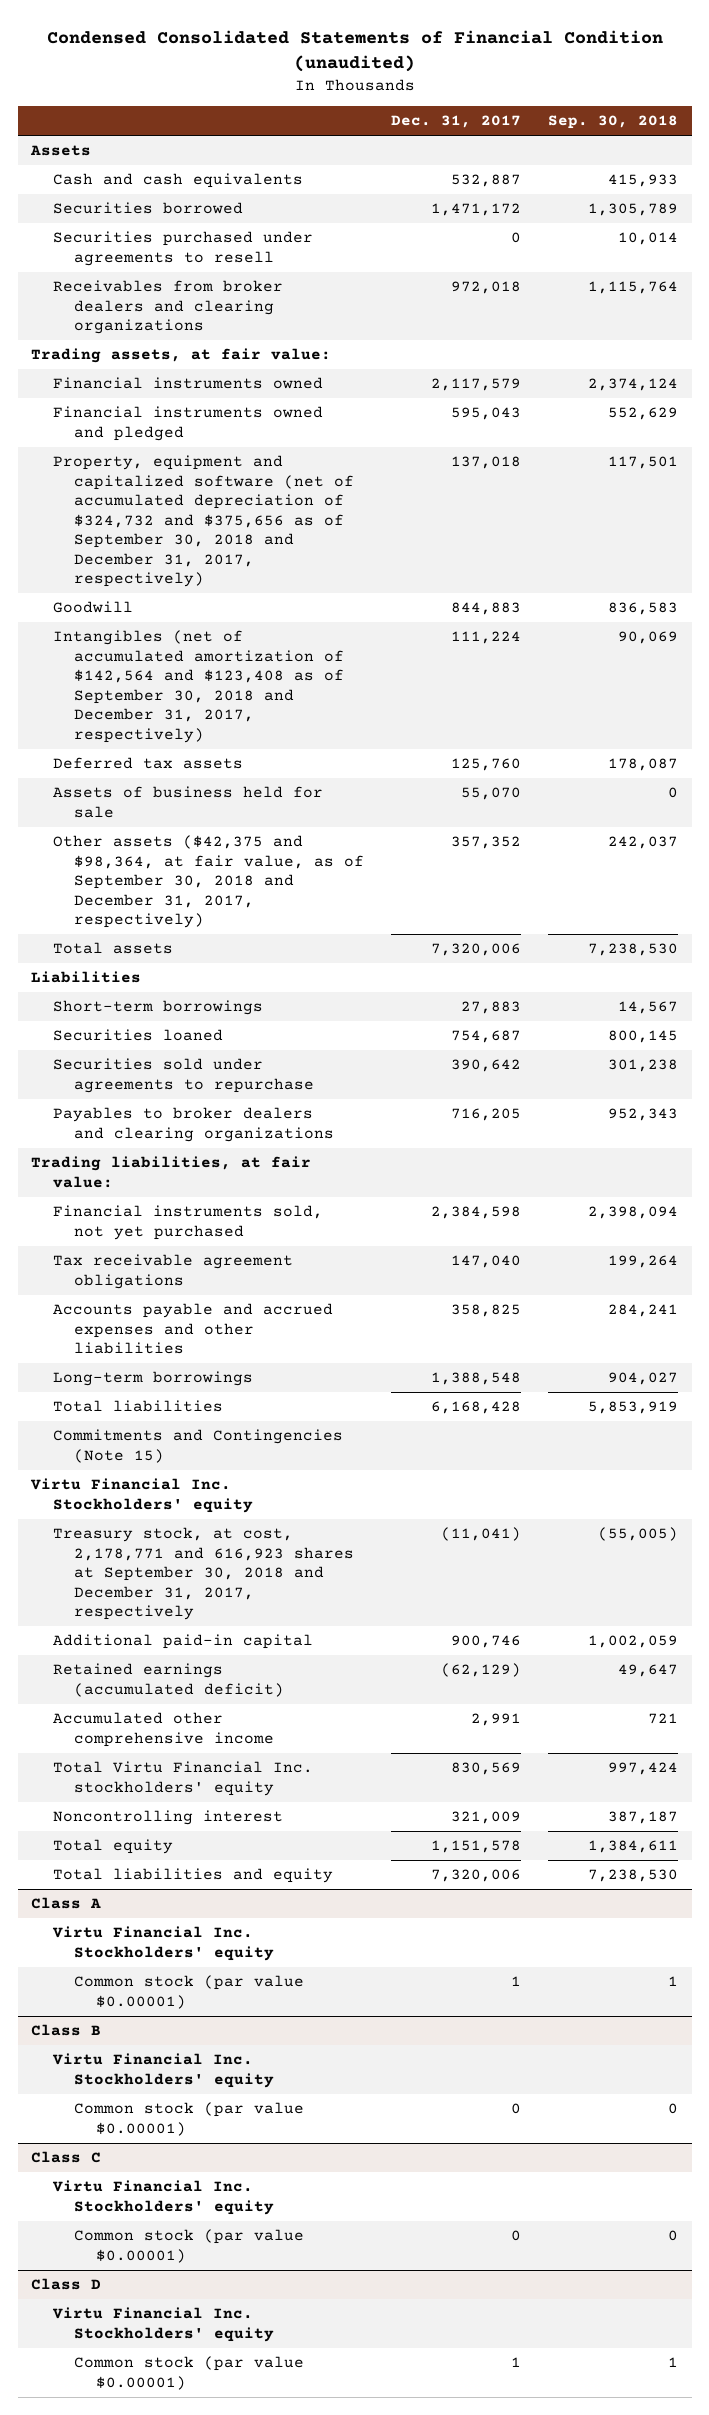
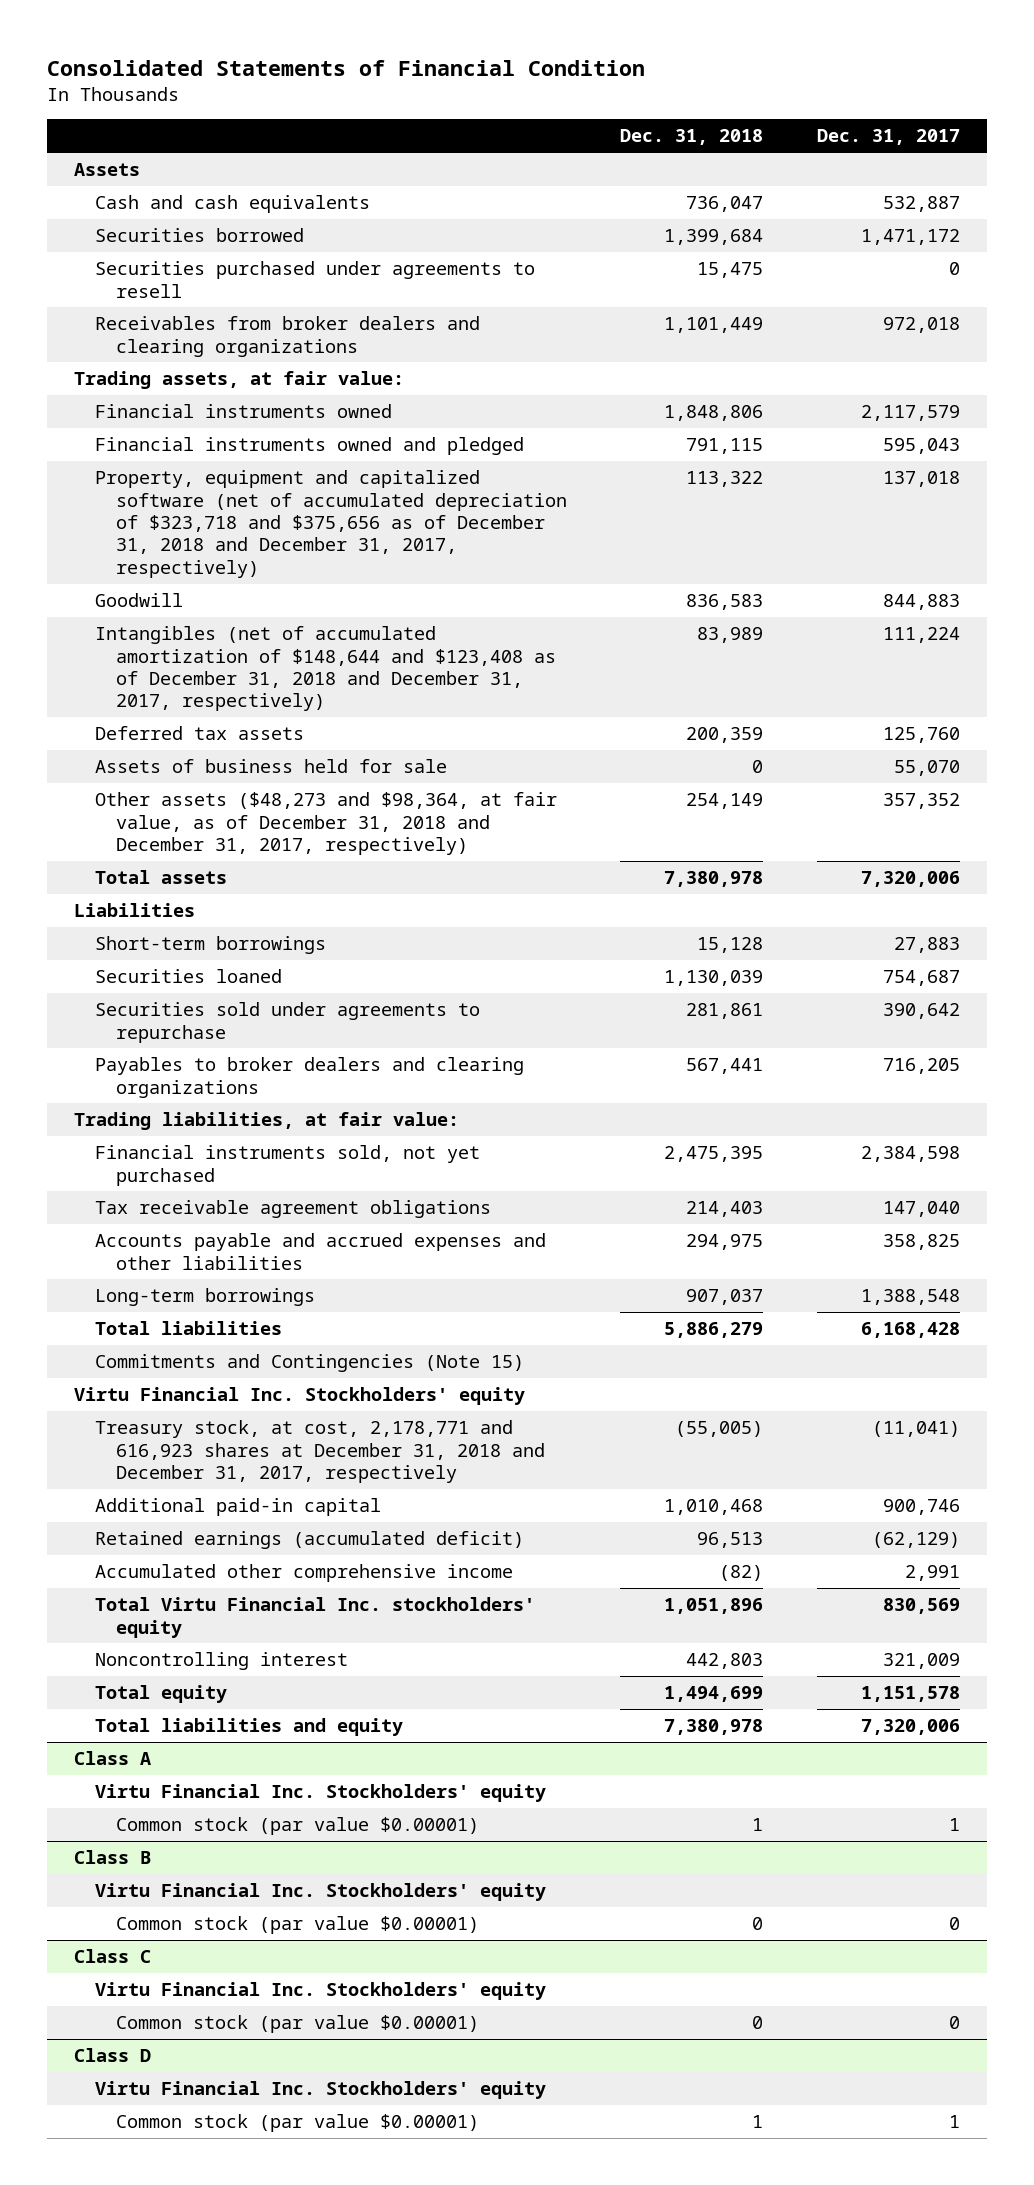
[46,29,663,72] Condensed Consolidated Statements of Financial Condition (unaudited) -> [46,59,645,76] Consolidated Statements of Financial Condition
[548,115,679,130] Sep. 30, 2018 -> none
none -> [620,129,764,146] Dec. 31, 2018
[52,455,355,588] Property, equipment and capitalized software (net of accumulated depreciation of $324,732 and $375,656 as of September 30, 2018 and December 31, 2017, respectively) -> [94,470,567,578] Property, equipment and capitalized software (net of accumulated depreciation of $323,718 and $375,656 as of December 31, 2018 and December 31, 2017, respectively)
[52,630,345,743] Intangibles (net of accumulated amortization of $142,564 and $123,408 as of September 30, 2018 and December 31, 2017, respectively) -> [94,626,556,712] Intangibles (net of accumulated amortization of $148,644 and $123,408 as of December 31, 2018 and December 31, 2017, respectively)
[52,835,365,929] Other assets ($42,375 and $98,364, at fair value, as of September 30, 2018 and December 31, 2017, respectively) -> [94,792,557,855] Other assets ($48,273 and $98,364, at fair value, as of December 31, 2018 and December 31, 2017, respectively)
[52,1527,355,1621] Treasury stock, at cost, 2,178,771 and 616,923 shares at September 30, 2018 and December 31, 2017, respectively -> [94,1420,545,1483] Treasury stock, at cost, 2,178,771 and 616,923 shares at December 31, 2018 and December 31, 2017, respectively

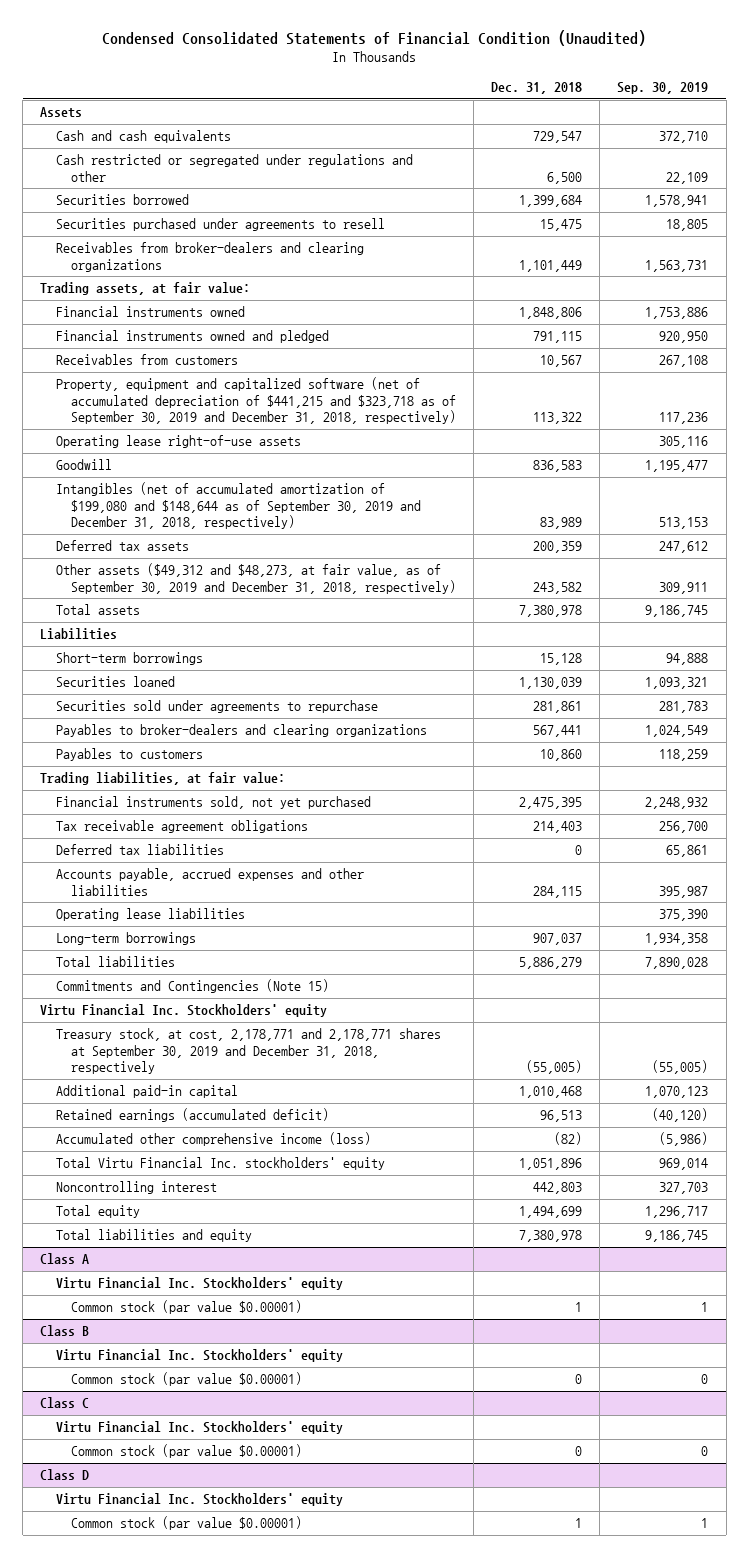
[46,59,645,76] Consolidated Statements of Financial Condition -> [102,30,647,47] Condensed Consolidated Statements of Financial Condition (Unaudited)
[817,129,961,146] Dec. 31, 2017 -> none
none -> [617,81,709,94] Sep. 30, 2019
[686,196,764,213] 736,047 -> [533,131,583,144] 729,547
none -> [55,154,413,182] Cash restricted or segregated under regulations and other
[94,316,480,357] Receivables from broker dealers and clearing organizations -> [55,242,364,272] Receivables from broker-dealers and clearing organizations
none -> [55,354,238,366] Receivables from customers
[94,470,567,578] Property, equipment and capitalized software (net of accumulated depreciation of $323,718 and $375,656 as of December 31, 2018 and December 31, 2017, respectively) -> [55,377,456,424] Property, equipment and capitalized software (net of accumulated depreciation of $441,215 and $323,718 as of September 30, 2019 and December 31, 2018, respectively)
none -> [55,435,301,449] Operating lease right-of-use assets
[94,626,556,712] Intangibles (net of accumulated amortization of $148,644 and $123,408 as of December 31, 2018 and December 31, 2017, respectively) -> [55,482,421,529] Intangibles (net of accumulated amortization of $199,080 and $148,644 as of September 30, 2019 and December 31, 2018, respectively)
[94,759,447,774] Assets of business held for sale -> none
[94,792,557,855] Other assets ($48,273 and $98,364, at fair value, as of December 31, 2018 and December 31, 2017, respectively) -> [55,563,456,594] Other assets ($49,312 and $48,273, at fair value, as of September 30, 2019 and December 31, 2018, respectively)
[686,793,764,810] 254,149 -> [533,581,583,594] 243,582
[94,1057,524,1098] Payables to broker dealers and clearing organizations -> [55,724,427,738] Payables to broker-dealers and clearing organizations
none -> [55,748,203,762] Payables to customers
none -> [55,844,224,856] Deferred tax liabilities
[94,1233,546,1270] Accounts payable and accrued expenses and other liabilities -> [55,868,364,896] Accounts payable, accrued expenses and other liabilities
[686,1234,764,1251] 294,975 -> [533,885,583,898] 284,115
none -> [55,908,245,922] Operating lease liabilities
[94,1420,545,1483] Treasury stock, at cost, 2,178,771 and 616,923 shares at December 31, 2018 and December 31, 2017, respectively -> [55,1028,441,1074] Treasury stock, at cost, 2,178,771 and 2,178,771 shares at September 30, 2019 and December 31, 2018, respectively
[94,1564,513,1583] Accumulated other comprehensive income -> [55,1132,371,1147] Accumulated other comprehensive income (loss)

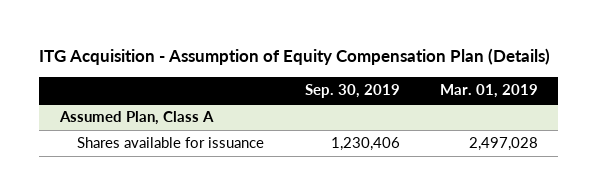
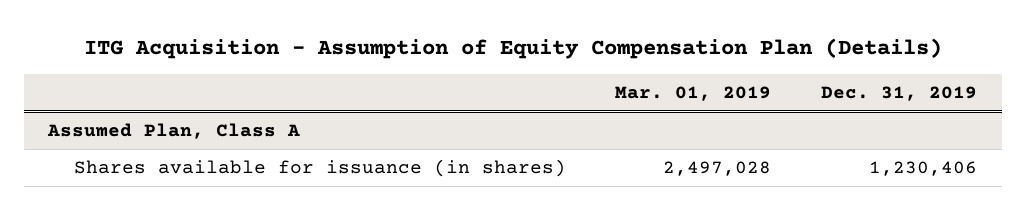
[304,84,400,99] Sep. 30, 2019 -> none
none -> [820,85,977,101] Dec. 31, 2019
[77,137,265,149] Shares available for issuance -> [74,159,567,178] Shares available for issuance (in shares)

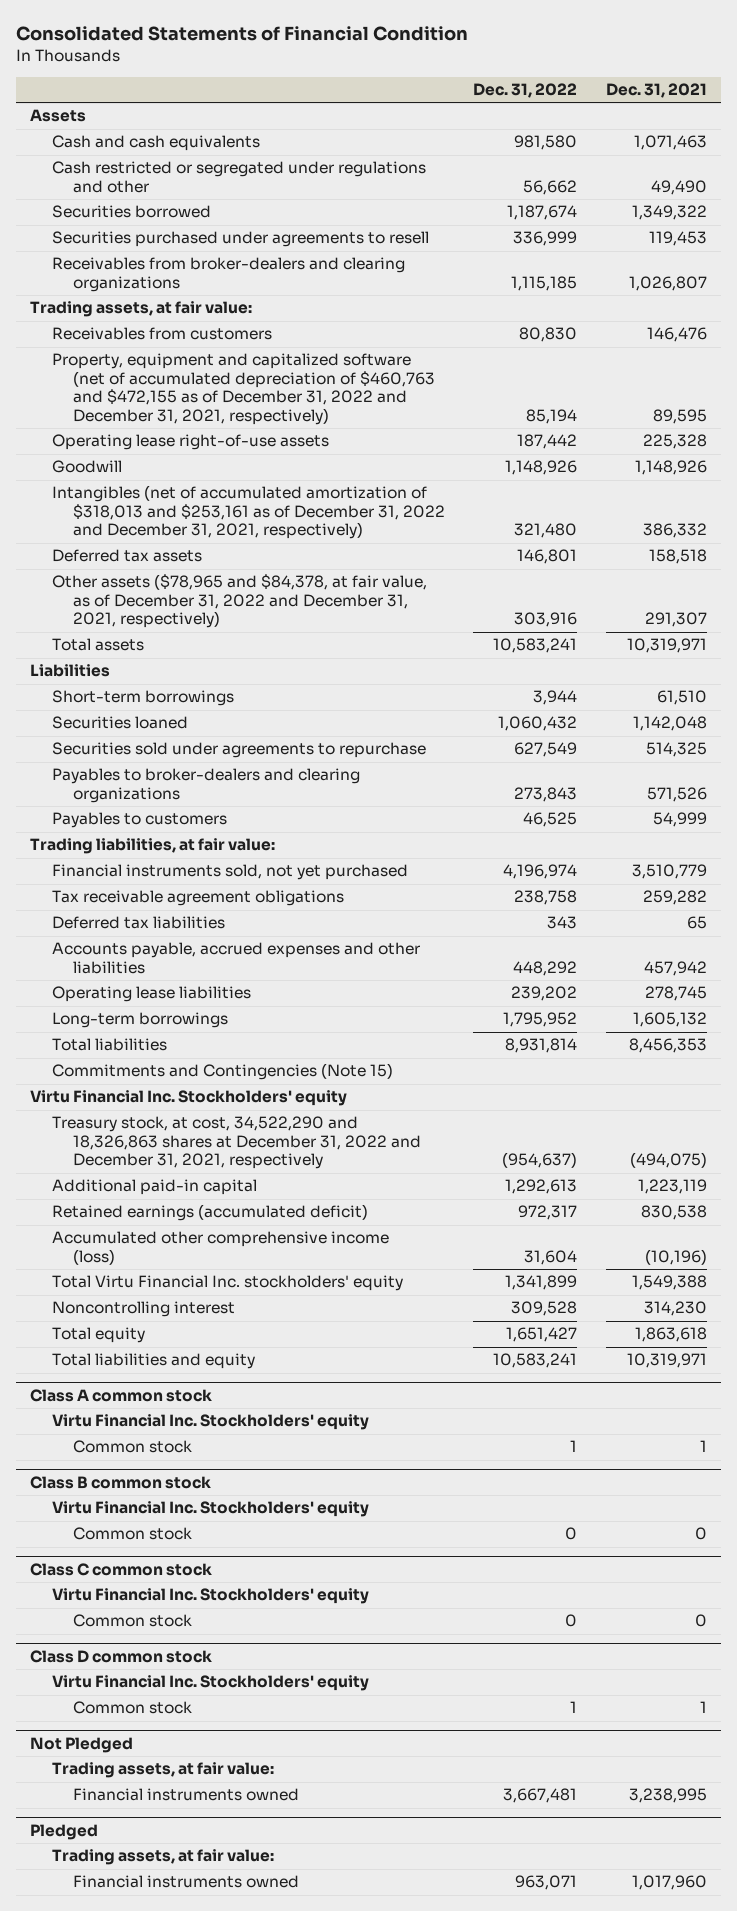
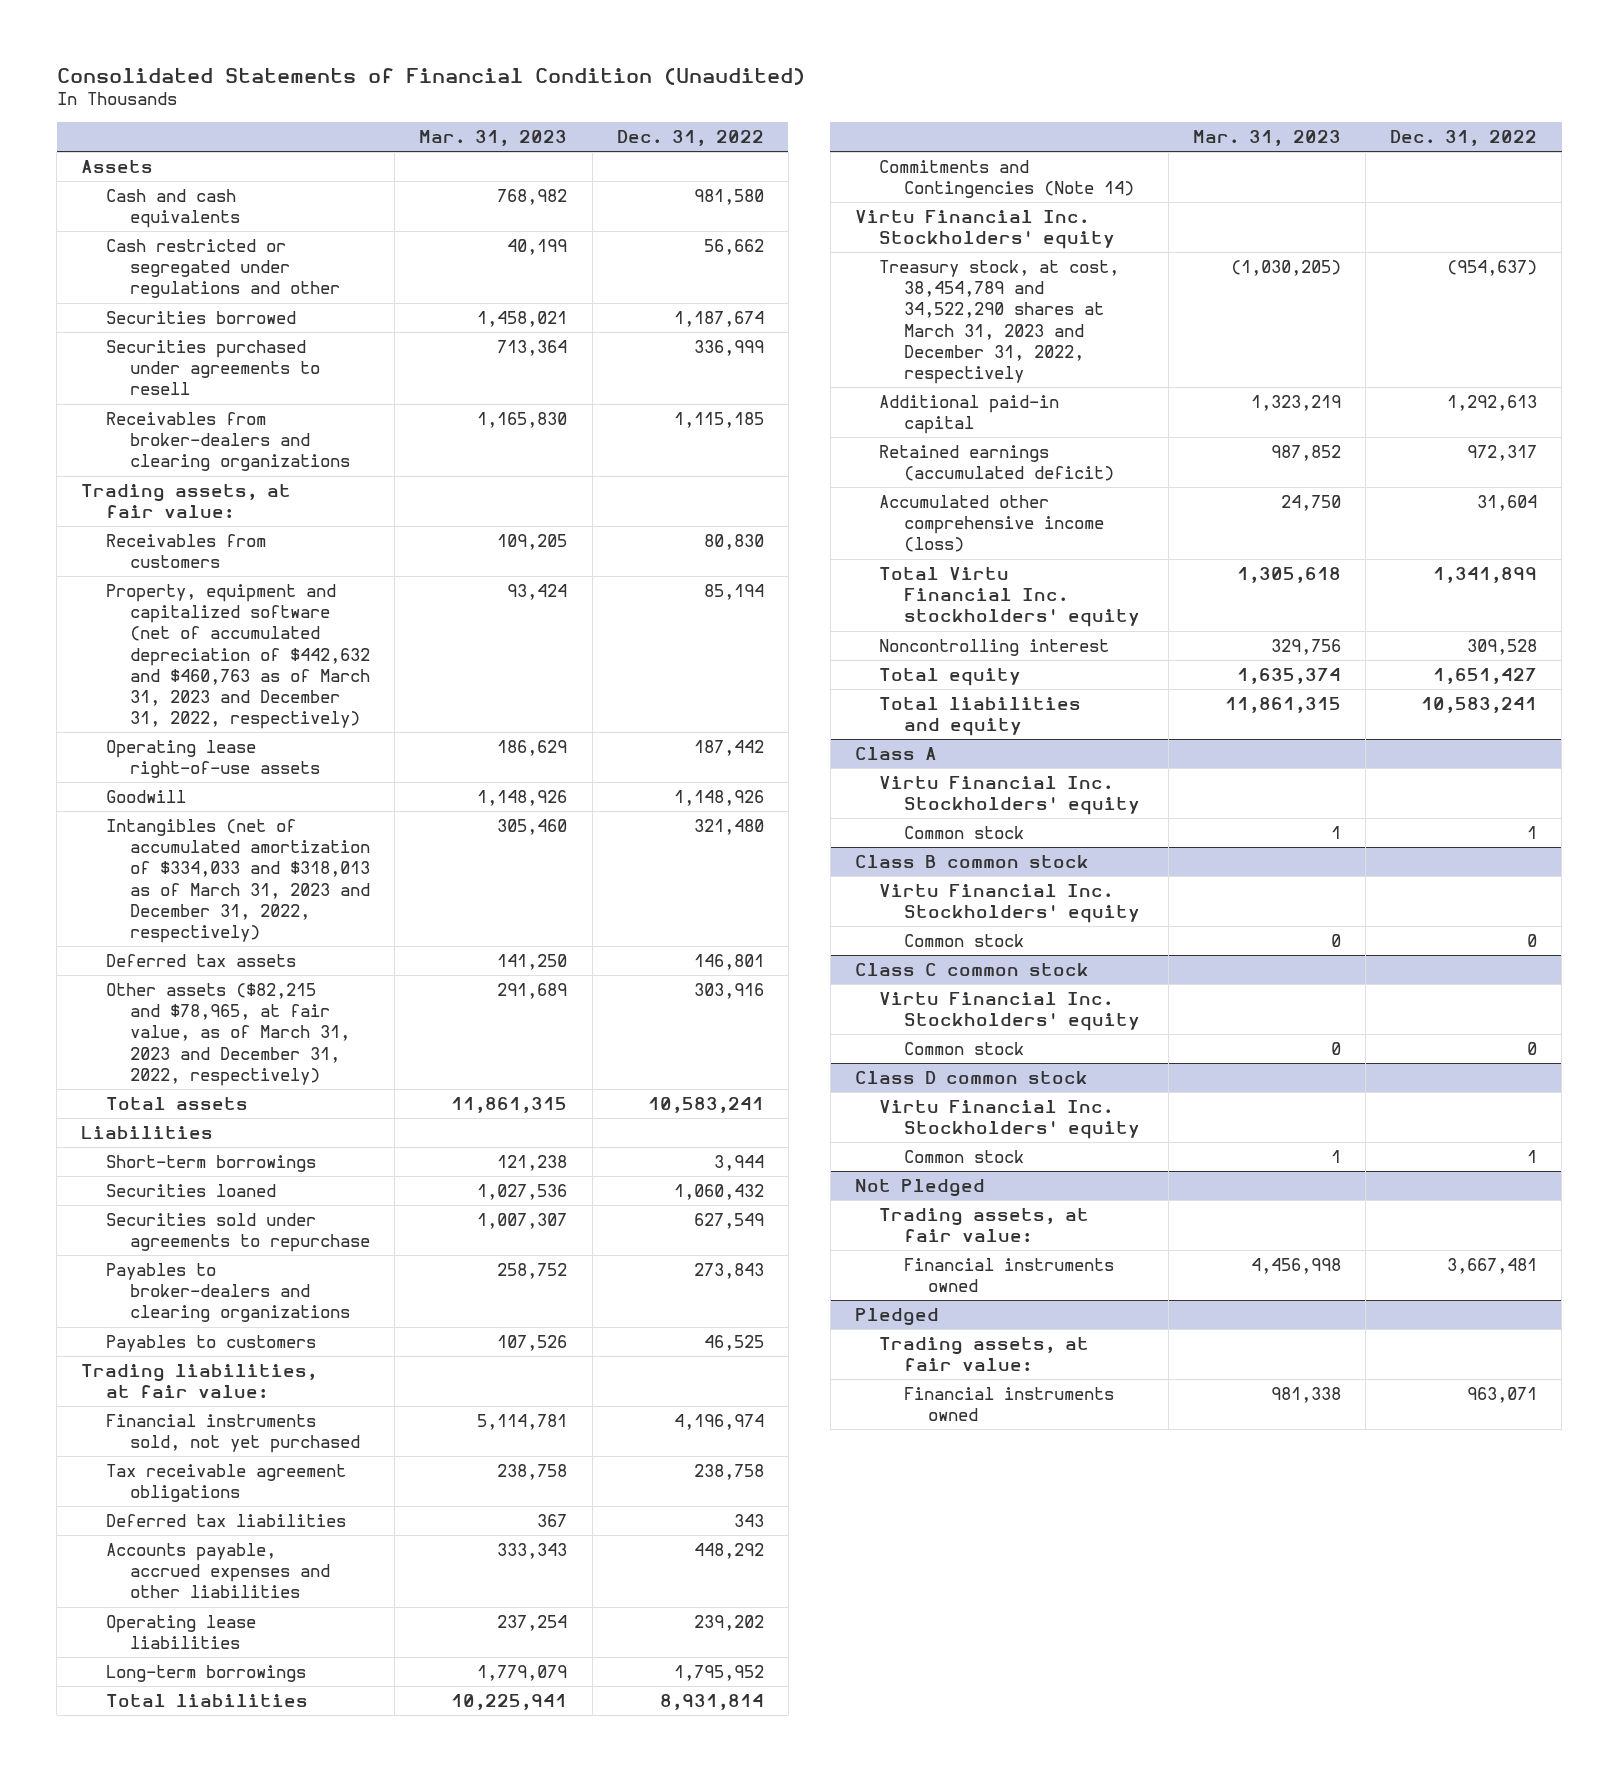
[16,26,469,42] Consolidated Statements of Financial Condition -> [56,67,805,85] Consolidated Statements of Financial Condition (Unaudited)
[605,83,707,99] Dec. 31, 2021 -> none
none -> [419,130,568,147] Mar. 31, 2023
[51,353,436,425] Property, equipment and capitalized software (net of accumulated depreciation of $460,763 and $472,155 as of December 31, 2022 and December 31, 2021, respectively) -> [105,584,371,730] Property, equipment and capitalized software (net of accumulated depreciation of $442,632 and $460,763 as of March 31, 2023 and December 31, 2022, respectively)
[51,485,446,540] Intangibles (net of accumulated amortization of $318,013 and $253,161 as of December 31, 2022 and December 31, 2021, respectively) -> [105,819,371,943] Intangibles (net of accumulated amortization of $334,033 and $318,013 as of March 31, 2023 and December 31, 2022, respectively)
[51,574,427,629] Other assets ($78,965 and $84,378, at fair value, as of December 31, 2022 and December 31, 2021, respectively) -> [105,983,351,1086] Other assets ($82,215 and $78,965, at fair value, as of March 31, 2023 and December 31, 2022, respectively)
[51,1063,393,1081] Commitments and Contingencies (Note 15) -> [879,160,1134,199] Commitments and Contingencies (Note 14)
[51,1116,422,1170] Treasury stock, at cost, 34,522,290 and 18,326,863 shares at December 31, 2022 and December 31, 2021, respectively -> [879,260,1120,384] Treasury stock, at cost, 38,454,789 and 34,522,290 shares at March 31, 2023 and December 31, 2022, respectively
[30,1388,213,1402] Class A common stock -> [854,747,937,761] Class A

